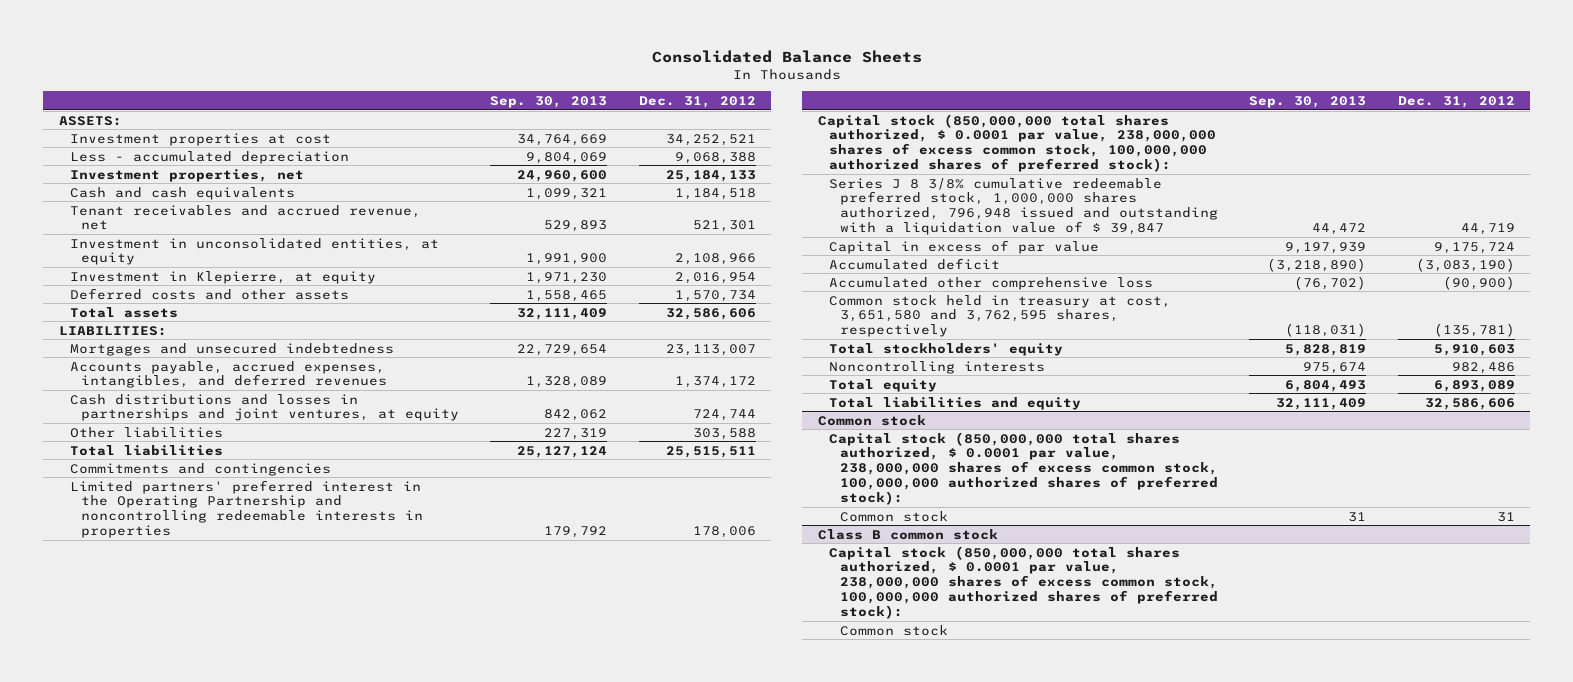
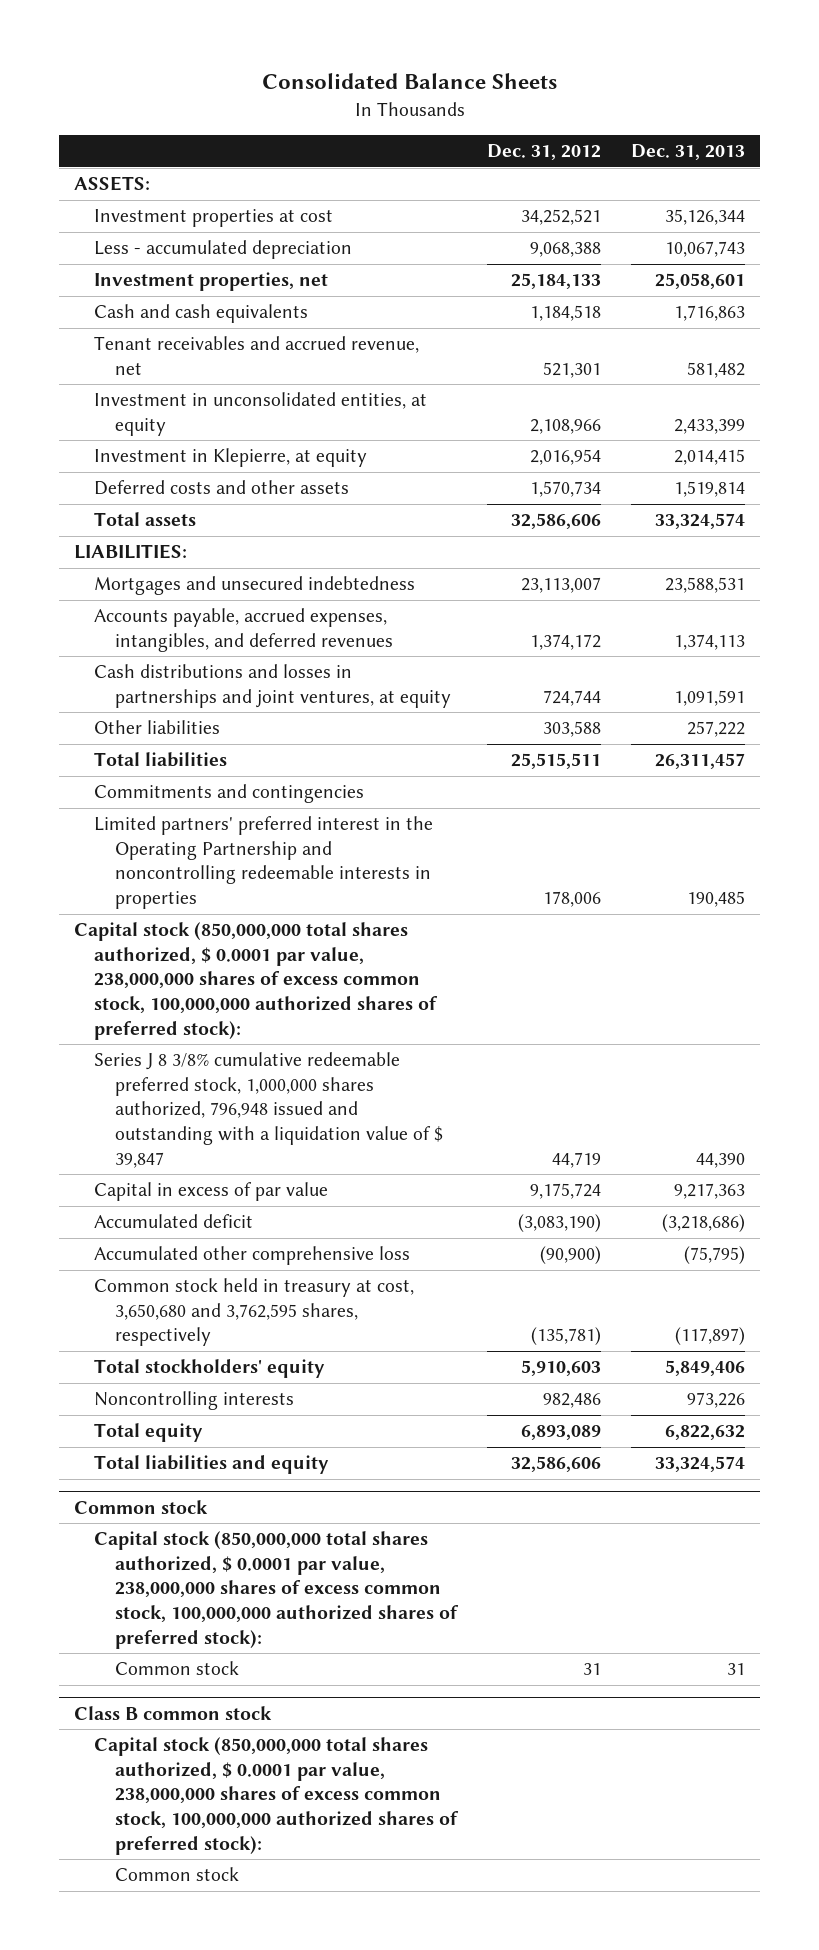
[490,96,608,109] Sep. 30, 2013 -> none
none -> [631,144,746,161] Dec. 31, 2013
[828,294,1171,338] Common stock held in treasury at cost, 3,651,580 and 3,762,595 shares, respectively -> [94,1278,415,1347] Common stock held in treasury at cost, 3,650,680 and 3,762,595 shares, respectively

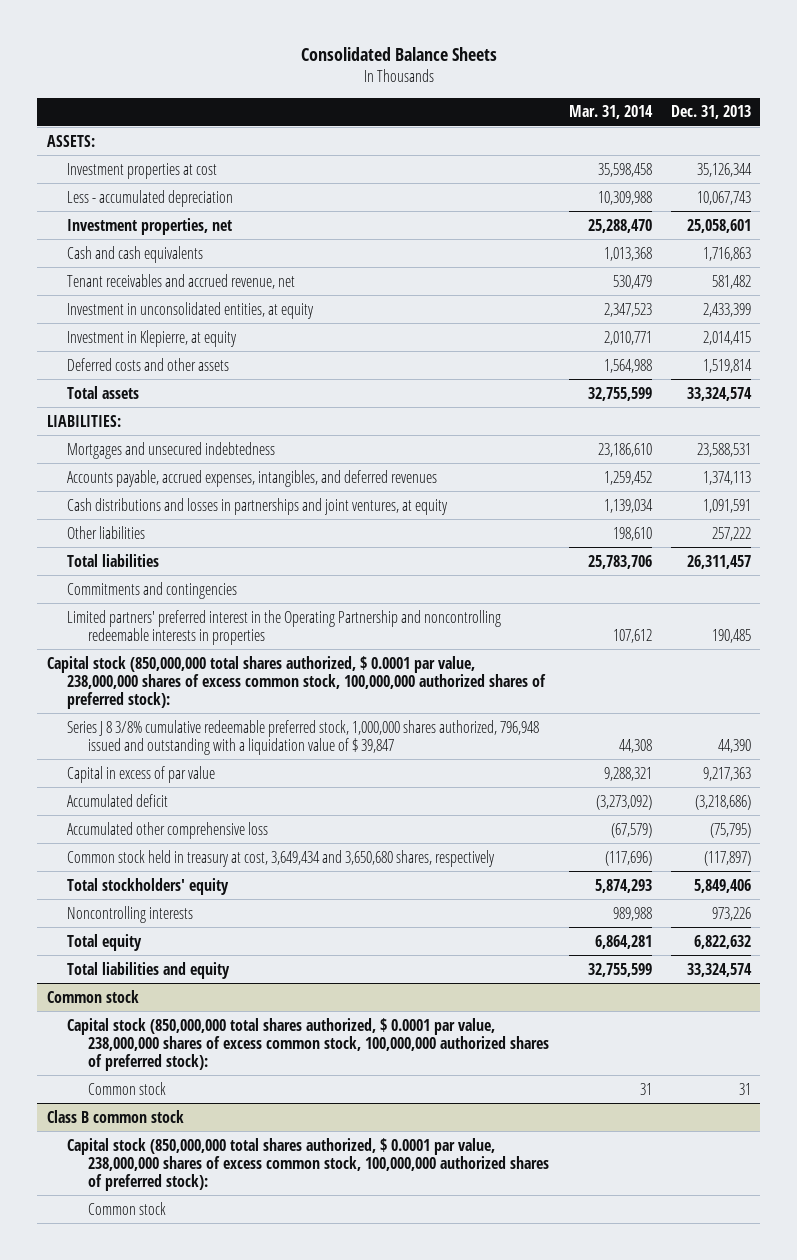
[487,144,602,161] Dec. 31, 2012 -> none
none -> [568,105,653,120] Mar. 31, 2014
[94,1278,415,1347] Common stock held in treasury at cost, 3,650,680 and 3,762,595 shares, respectively -> [67,849,496,867] Common stock held in treasury at cost, 3,649,434 and 3,650,680 shares, respectively

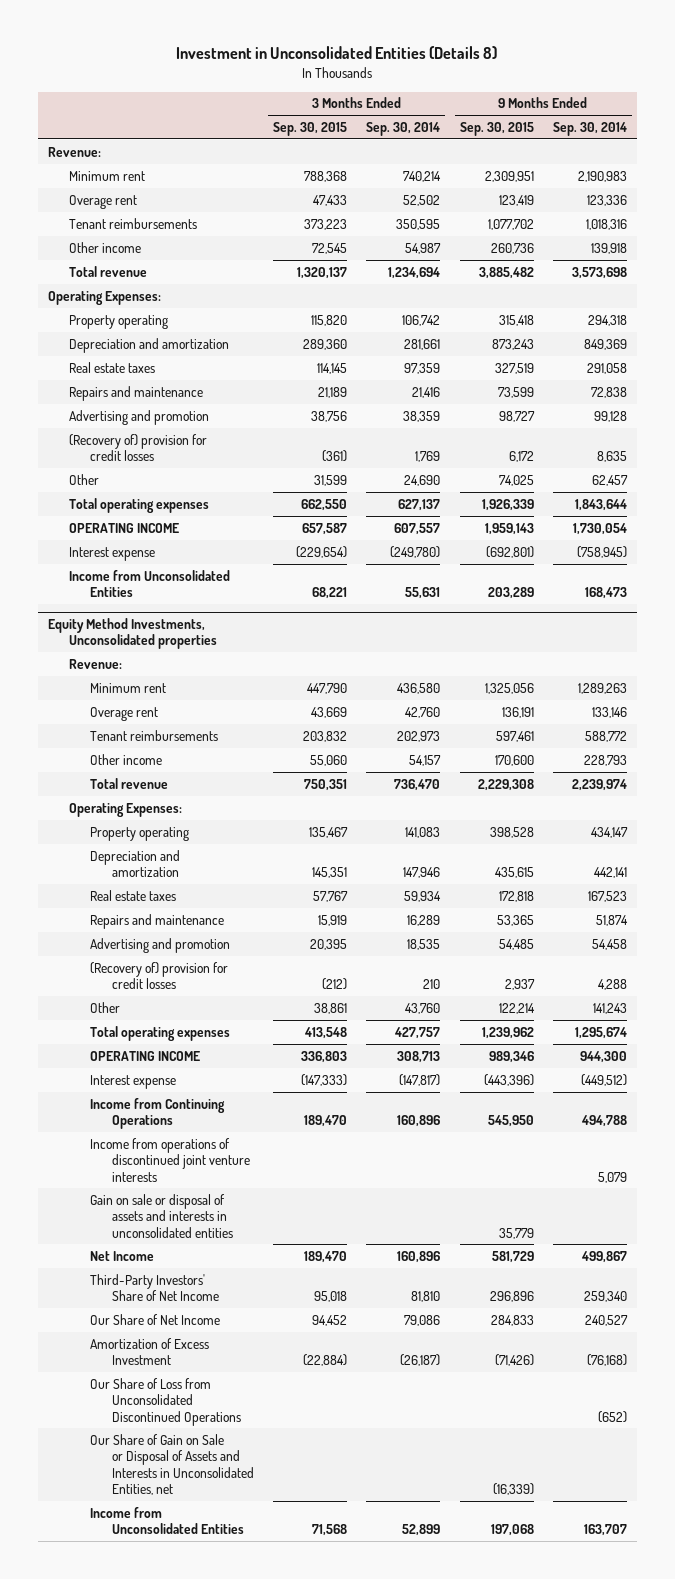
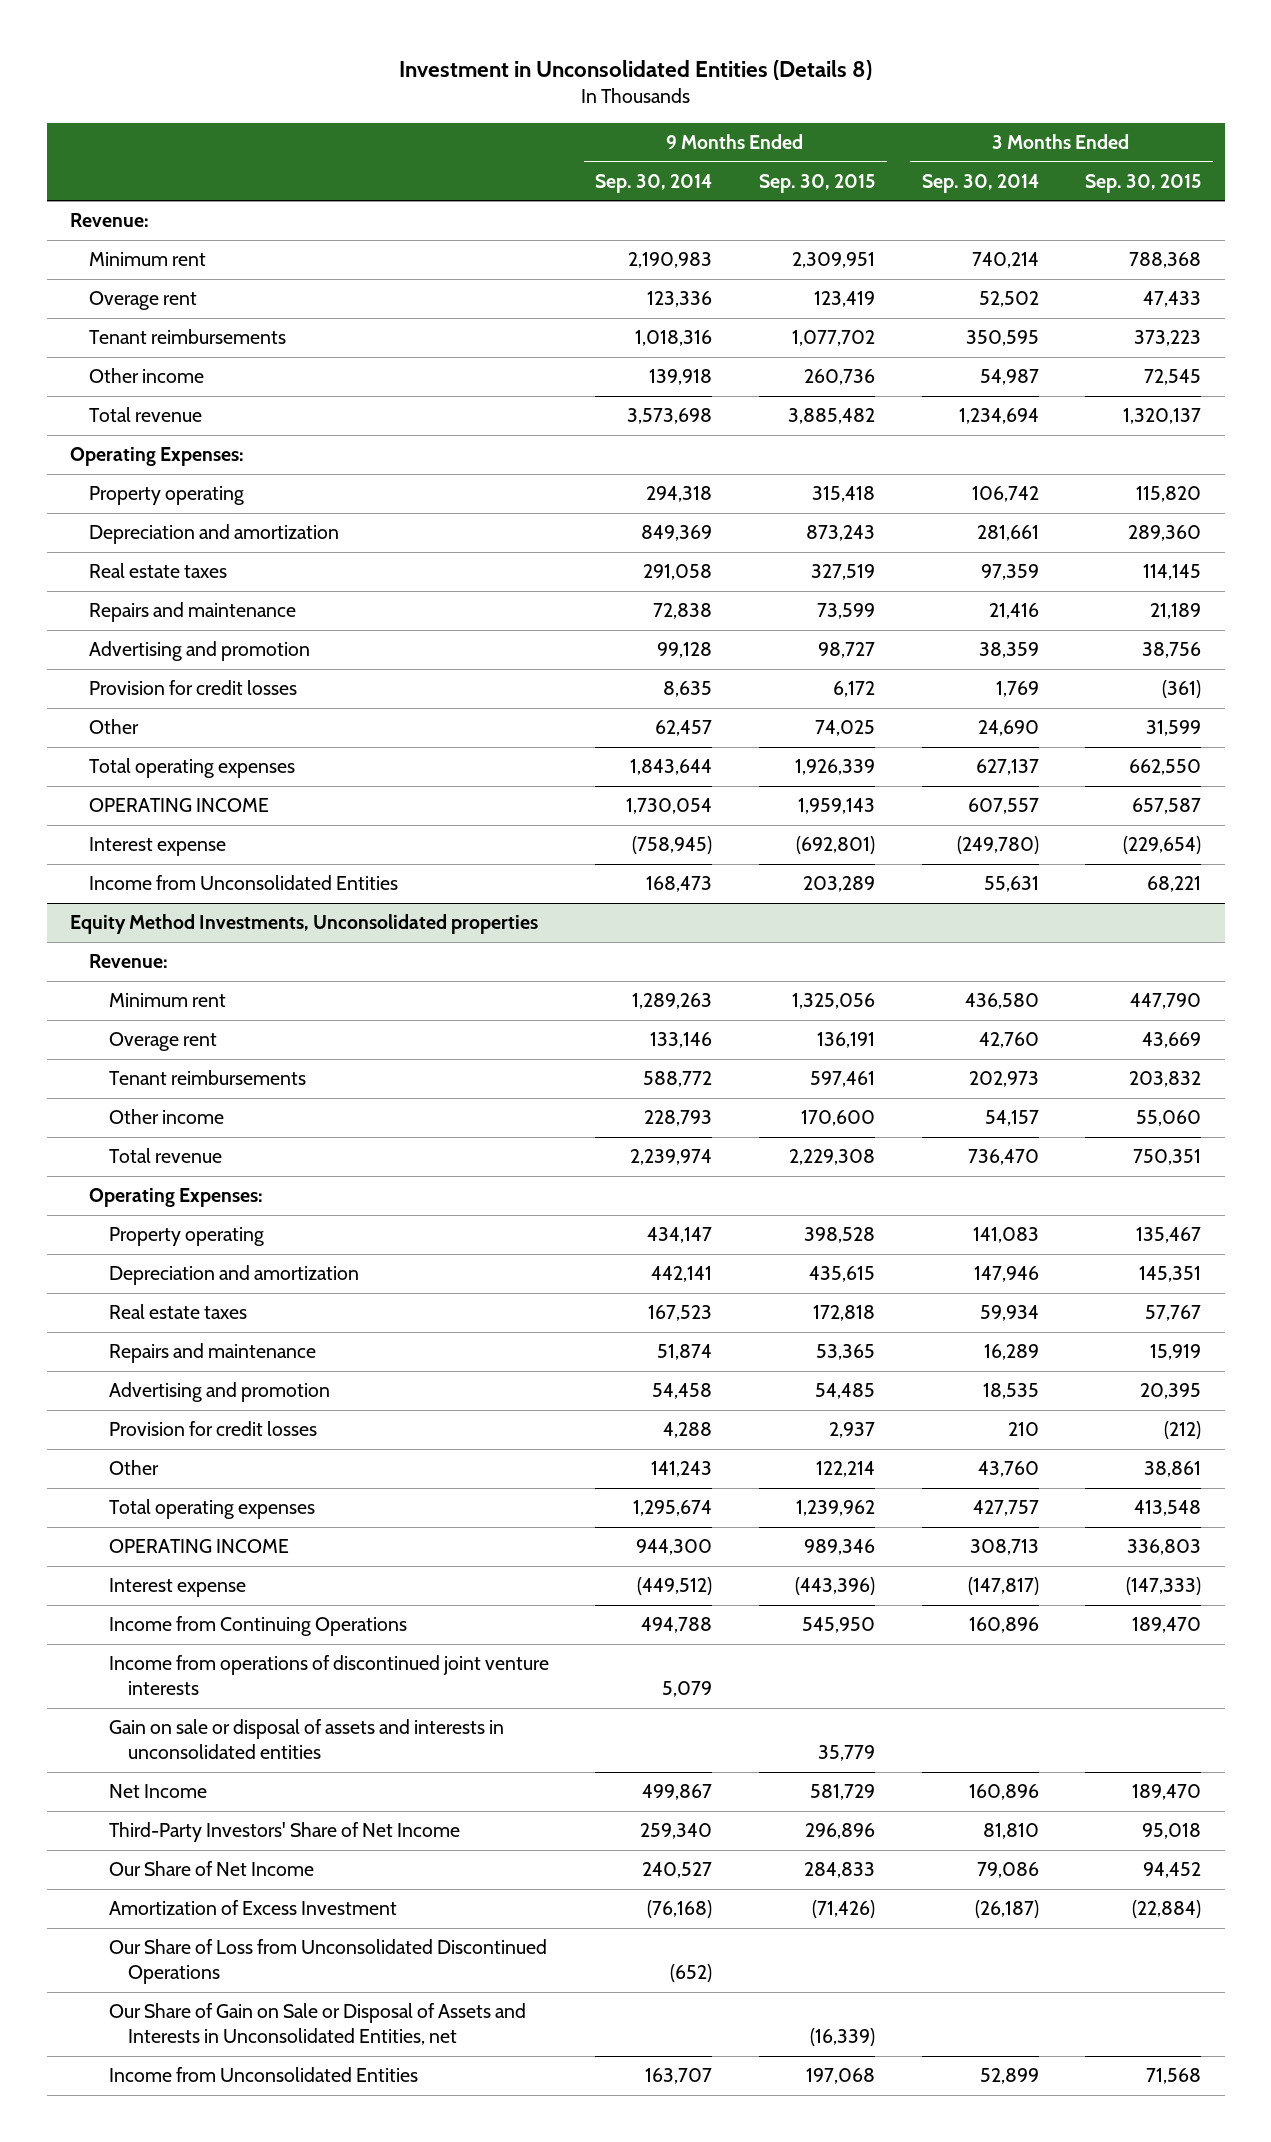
[68,433,207,462] (Recovery of) provision for credit losses -> [89,680,298,696] Provision for credit losses
[90,961,229,990] (Recovery of) provision for credit losses -> [108,1421,317,1437] Provision for credit losses

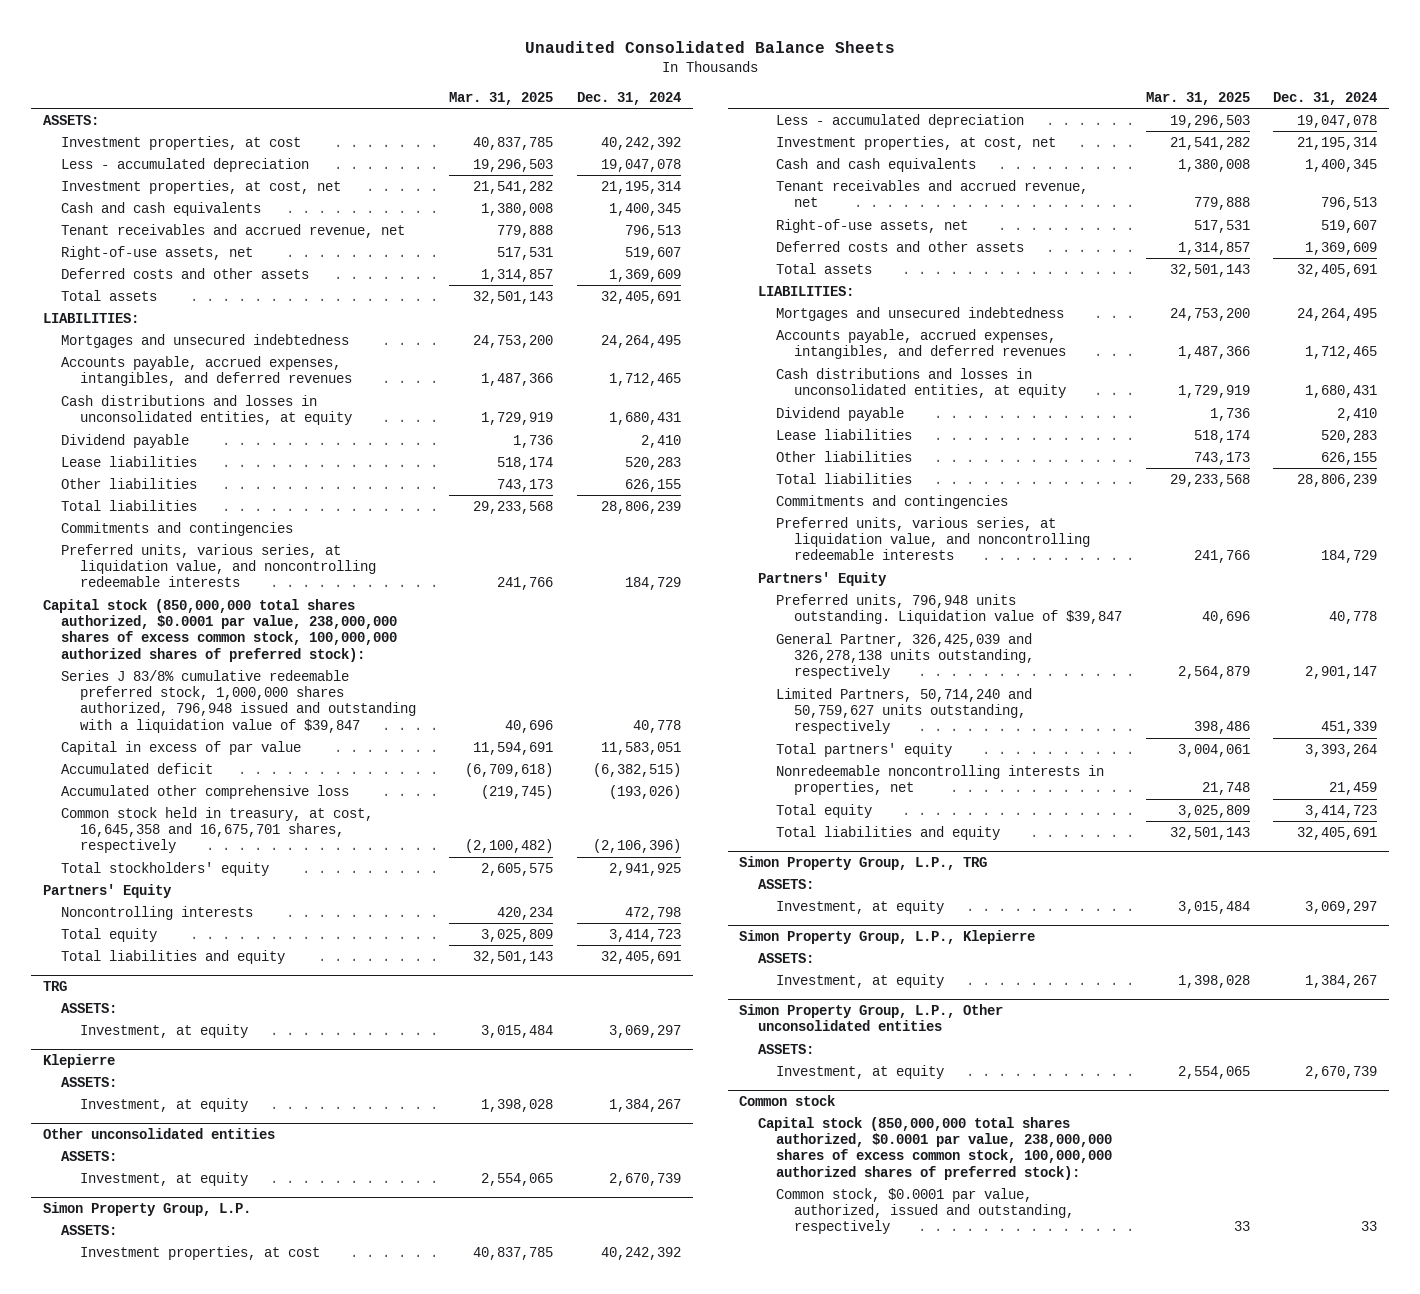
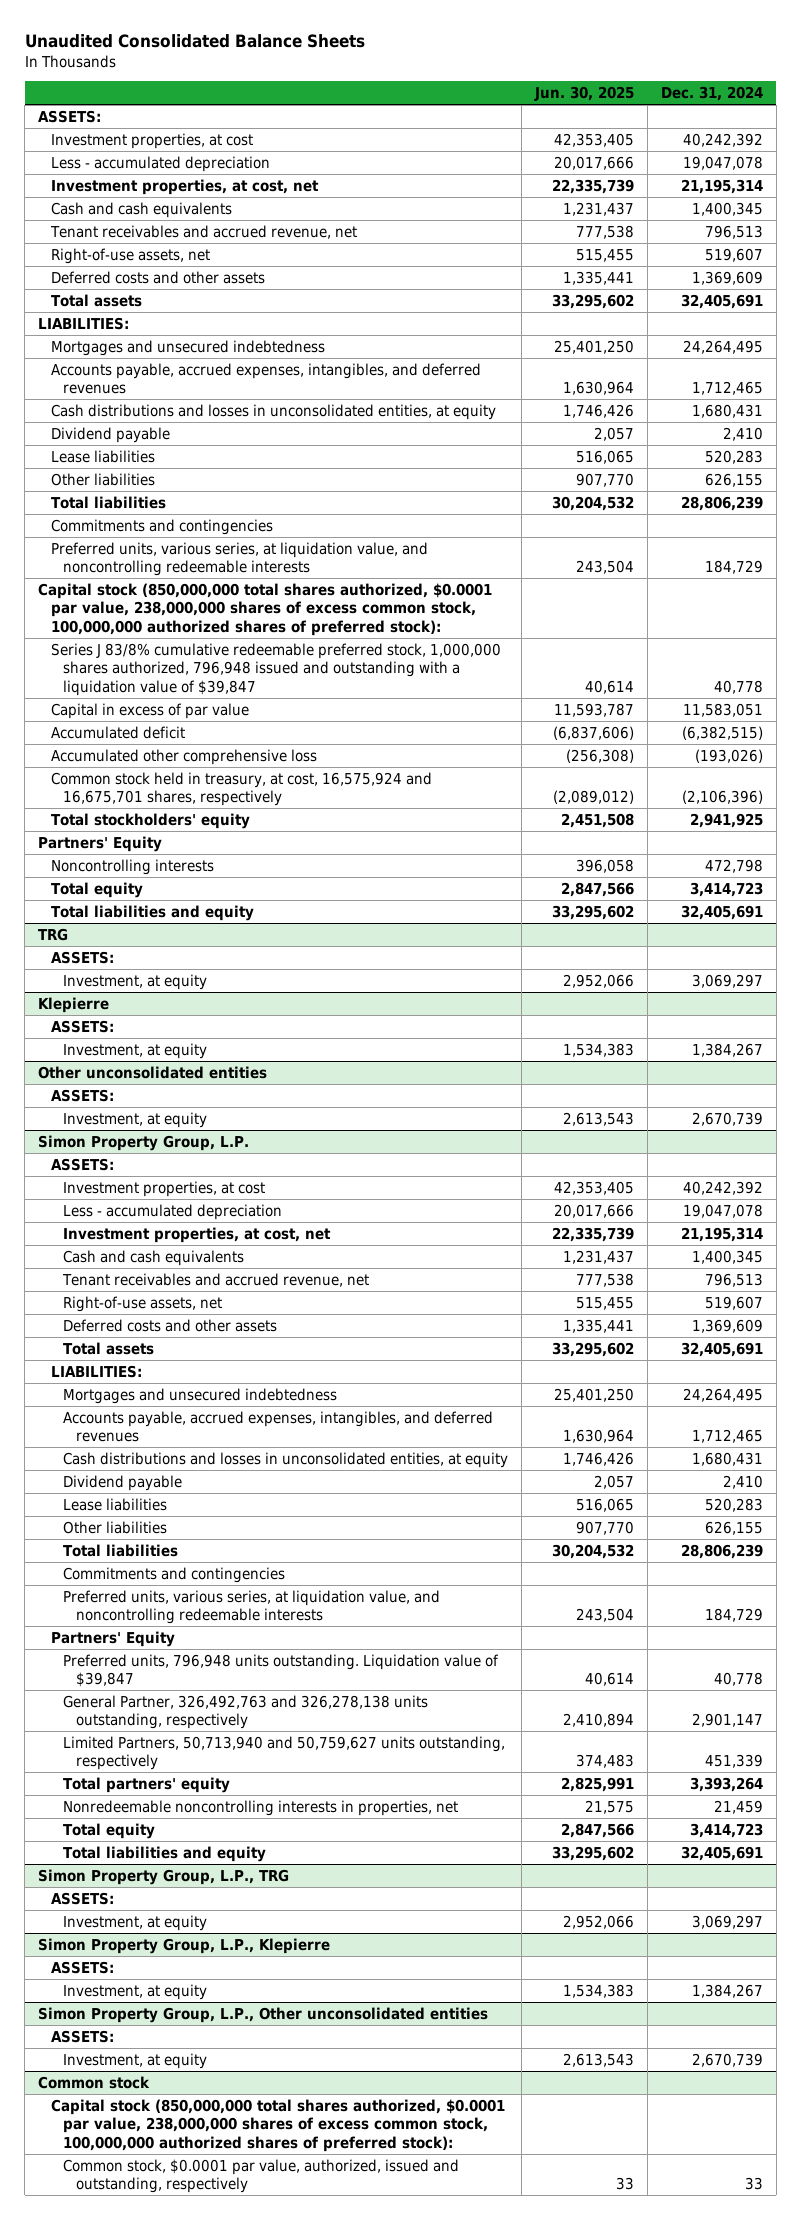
[449,91,554,105] Mar. 31, 2025 -> none
none -> [534,86,635,102] Jun. 30, 2025
[61,806,374,854] Common stock held in treasury, at cost, 16,645,358 and 16,675,701 shares, respectively -> [50,771,432,807] Common stock held in treasury, at cost, 16,575,924 and 16,675,701 shares, respectively
[775,632,1035,680] General Partner, 326,425,039 and 326,278,138 units outstanding, respectively -> [63,1694,429,1730] General Partner, 326,492,763 and 326,278,138 units outstanding, respectively
[775,687,1032,735] Limited Partners, 50,714,240 and 50,759,627 units outstanding, respectively -> [63,1735,506,1771] Limited Partners, 50,713,940 and 50,759,627 units outstanding, respectively

